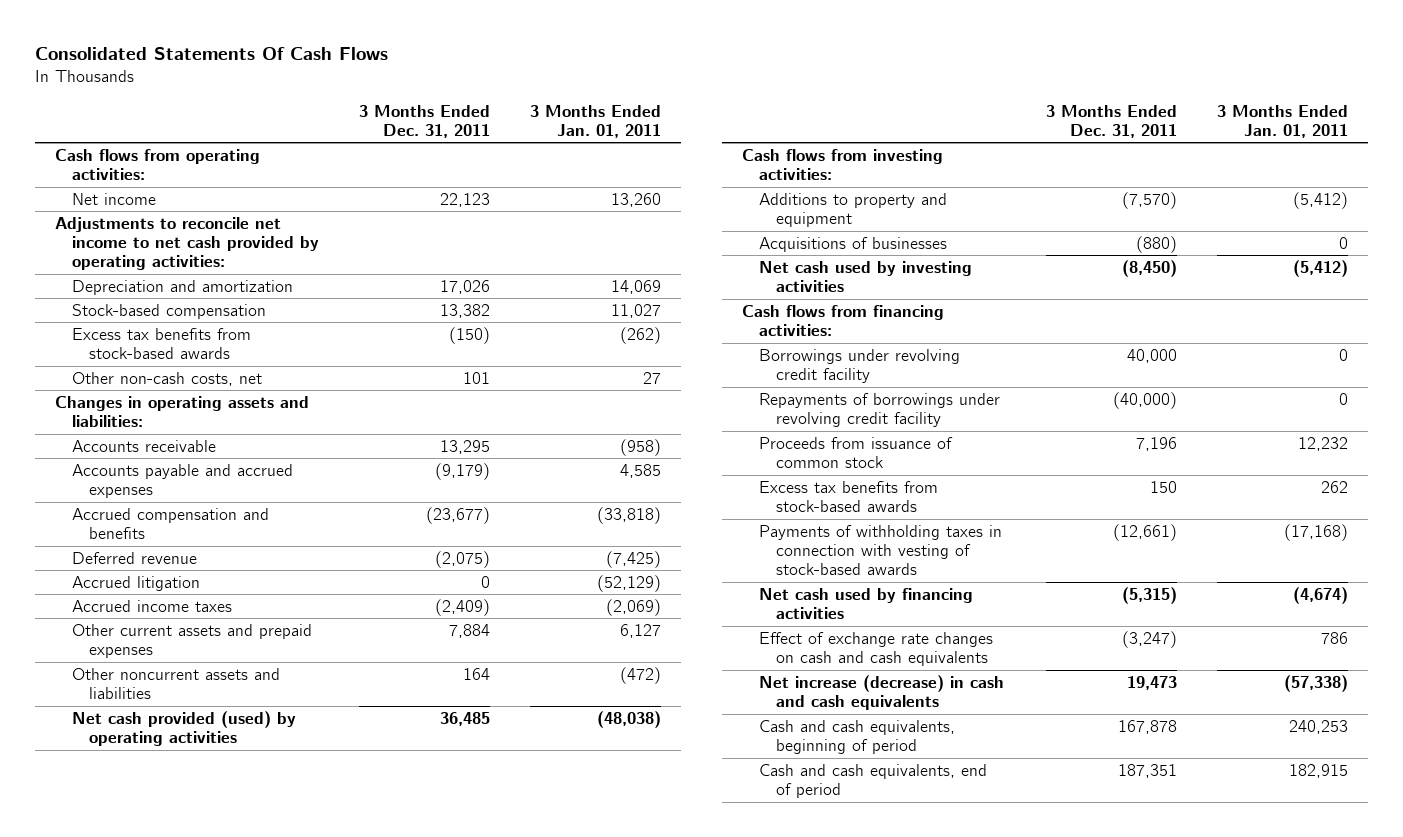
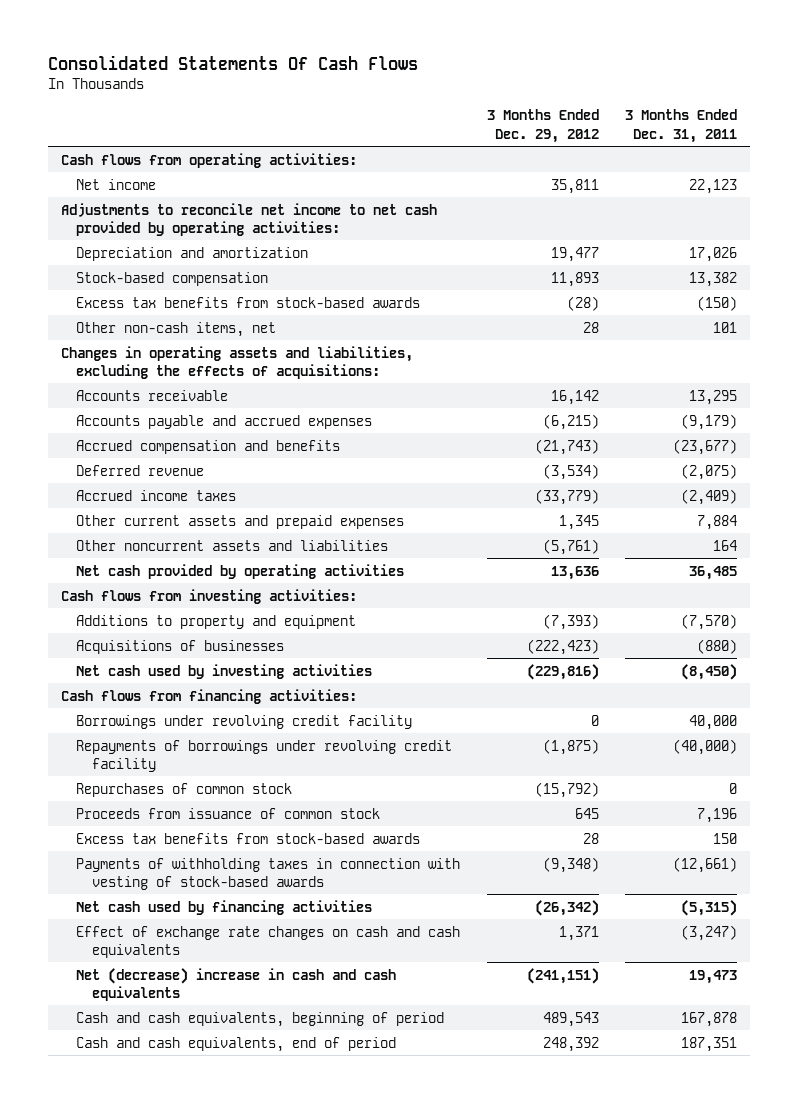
[529,104,661,138] 3 Months Ended Jan. 01, 2011 -> none
none -> [486,109,599,143] 3 Months Ended Dec. 29, 2012
[71,371,262,386] Other non-cash costs, net -> [76,321,277,337] Other non-cash items, net
[54,395,309,428] Changes in operating assets and liabilities: -> [60,345,413,379] Changes in operating assets and liabilities, excluding the effects of acquisitions:
[71,575,200,591] Accrued litigation -> none
[71,710,296,747] Net cash provided (used) by operating activities -> [76,563,405,579] Net cash provided by operating activities
none -> [76,782,293,797] Repurchases of common stock
[758,674,1004,711] Net increase (decrease) in cash and cash equivalents -> [76,967,397,1001] Net (decrease) increase in cash and cash equivalents

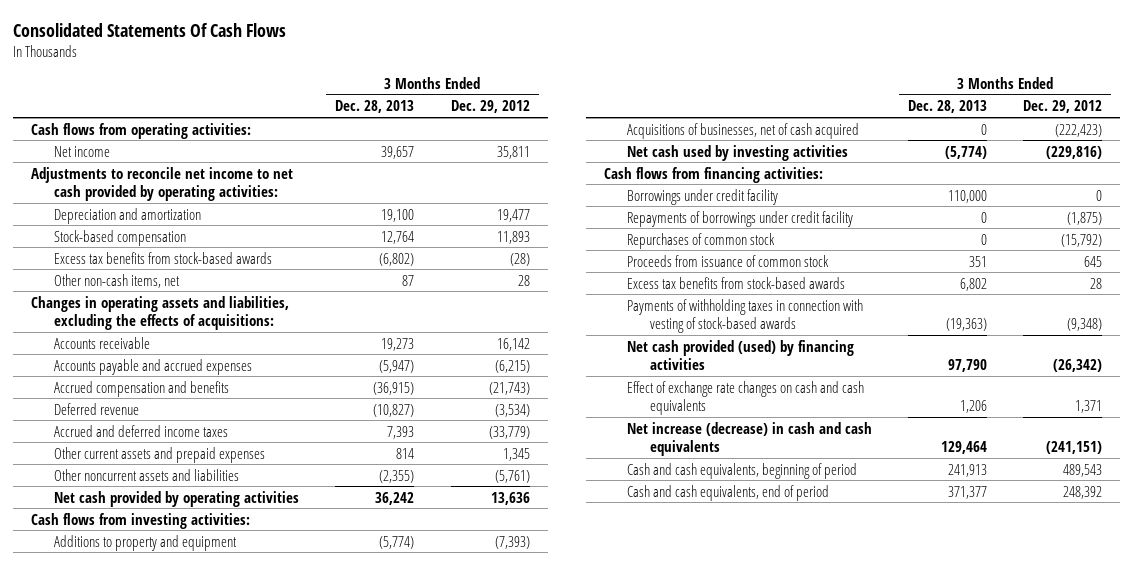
[624,109,737,143] 3 Months Ended Dec. 31, 2011 -> none
none -> [335,100,415,114] Dec. 28, 2013
[76,489,237,501] Accrued income taxes -> [54,424,229,437] Accrued and deferred income taxes
[76,639,285,654] Acquisitions of businesses -> [626,122,859,139] Acquisitions of businesses, net of cash acquired
[76,714,413,729] Borrowings under revolving credit facility -> [626,188,778,205] Borrowings under credit facility
[76,739,453,772] Repayments of borrowings under revolving credit facility -> [626,210,853,227] Repayments of borrowings under credit facility
[76,899,373,915] Net cash used by financing activities -> [626,339,854,370] Net cash provided (used) by financing activities
[76,967,397,1001] Net (decrease) increase in cash and cash equivalents -> [626,421,872,456] Net increase (decrease) in cash and cash equivalents

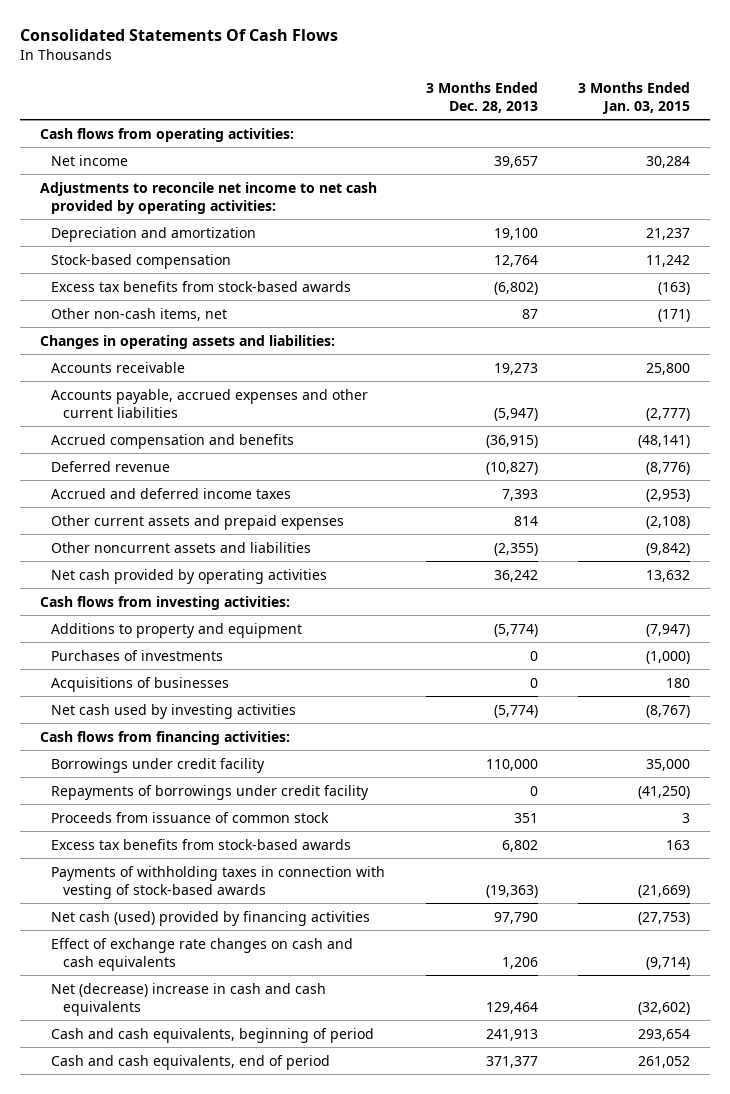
[450,100,530,114] Dec. 29, 2012 -> none
none -> [577,81,690,114] 3 Months Ended Jan. 03, 2015
[31,295,290,330] Changes in operating assets and liabilities, excluding the effects of acquisitions: -> [39,334,335,349] Changes in operating assets and liabilities:
[54,358,253,375] Accounts payable and accrued expenses -> [51,388,369,418] Accounts payable, accrued expenses and other current liabilities
none -> [51,649,224,661] Purchases of investments
[626,122,859,139] Acquisitions of businesses, net of cash acquired -> [51,676,230,692] Acquisitions of businesses
[626,232,775,249] Repurchases of common stock -> none
[626,339,854,370] Net cash provided (used) by financing activities -> [51,910,371,926] Net cash (used) provided by financing activities
[626,421,872,456] Net increase (decrease) in cash and cash equivalents -> [51,982,327,1016] Net (decrease) increase in cash and cash equivalents

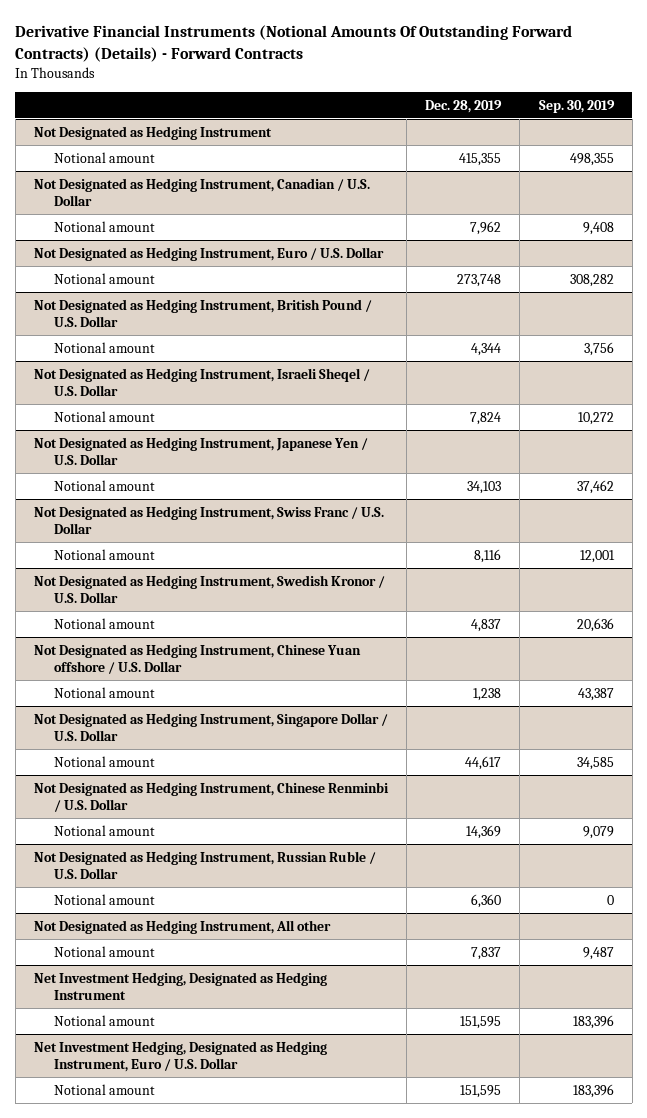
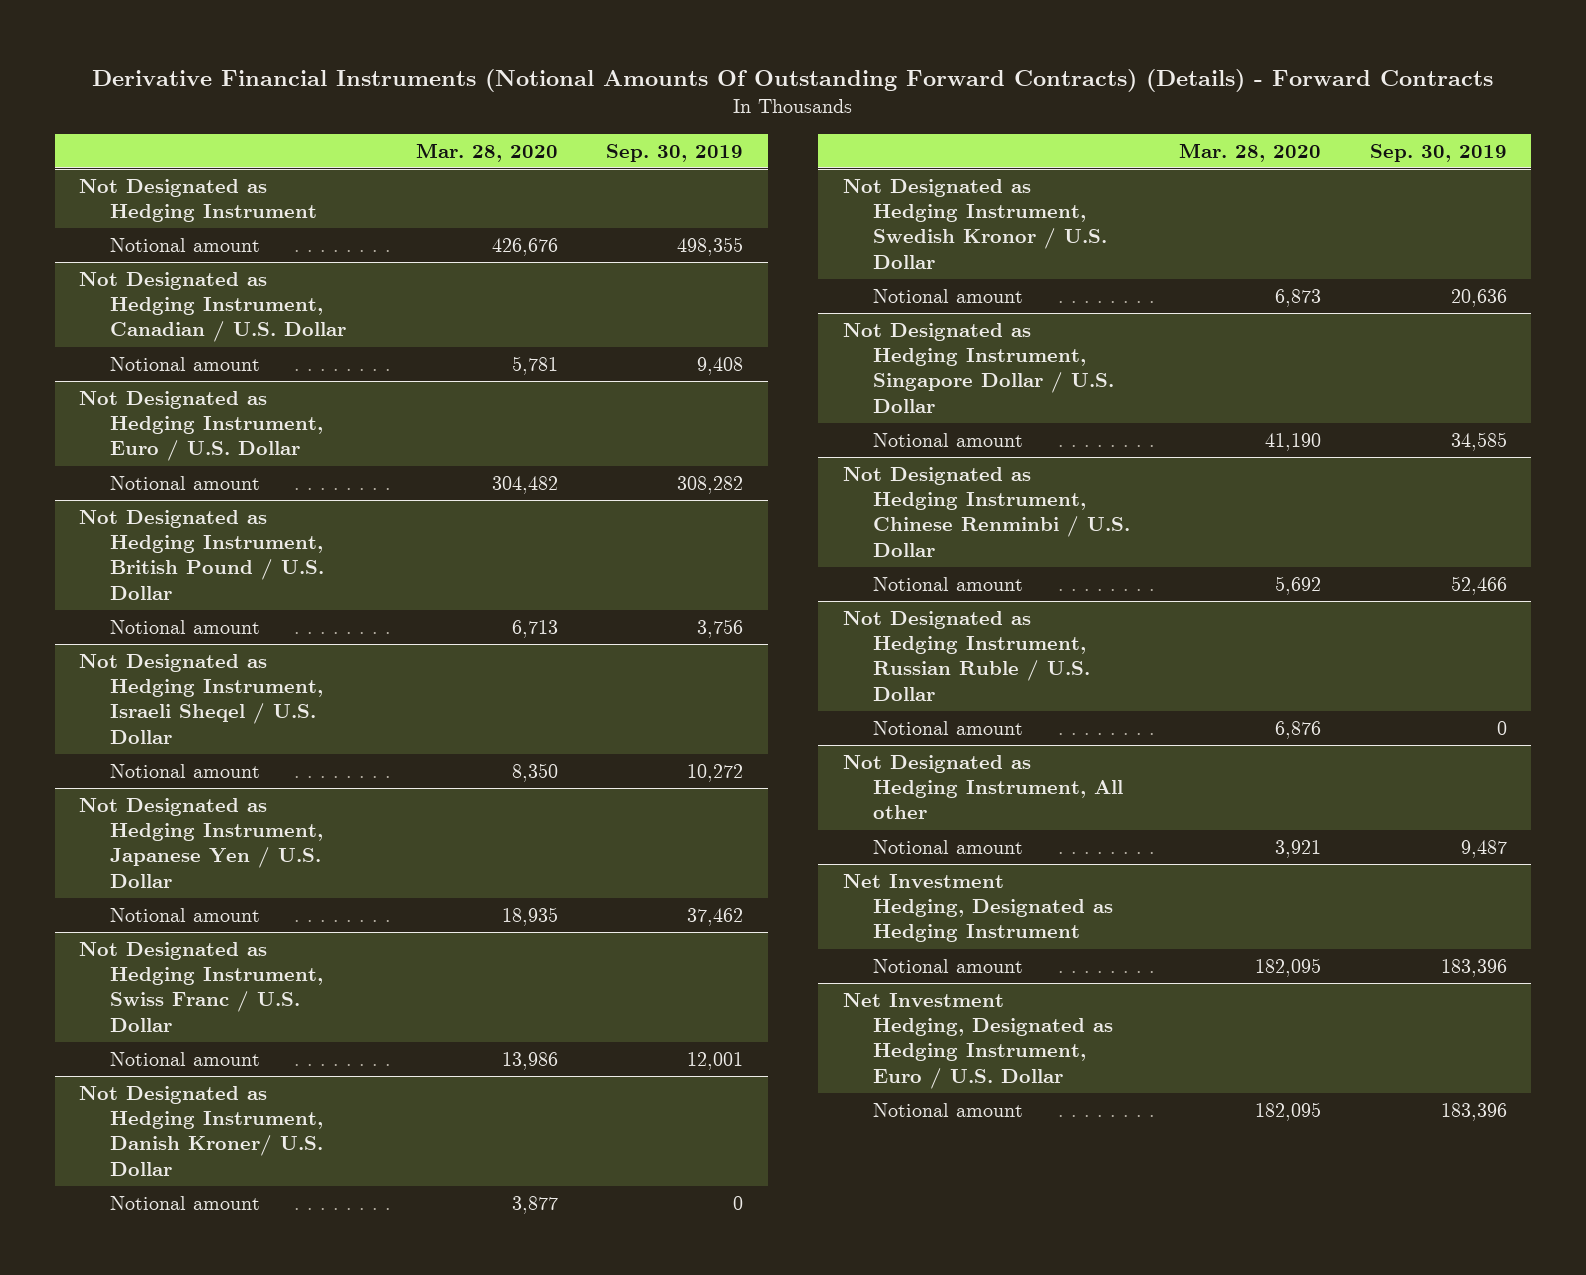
[425,99,503,113] Dec. 28, 2019 -> none
none -> [415,142,558,162] Mar. 28, 2020
none -> [79,1086,324,1176] Not Designated as Hedging Instrument, Danish Kroner/ U.S. Dollar
none -> [110,1196,261,1211] Notional amount
[33,643,361,674] Not Designated as Hedging Instrument, Chinese Yuan offshore / U.S. Dollar -> none
[54,686,156,698] Notional amount -> none
[582,825,614,839] 9,079 -> [1450,576,1507,596] 52,466

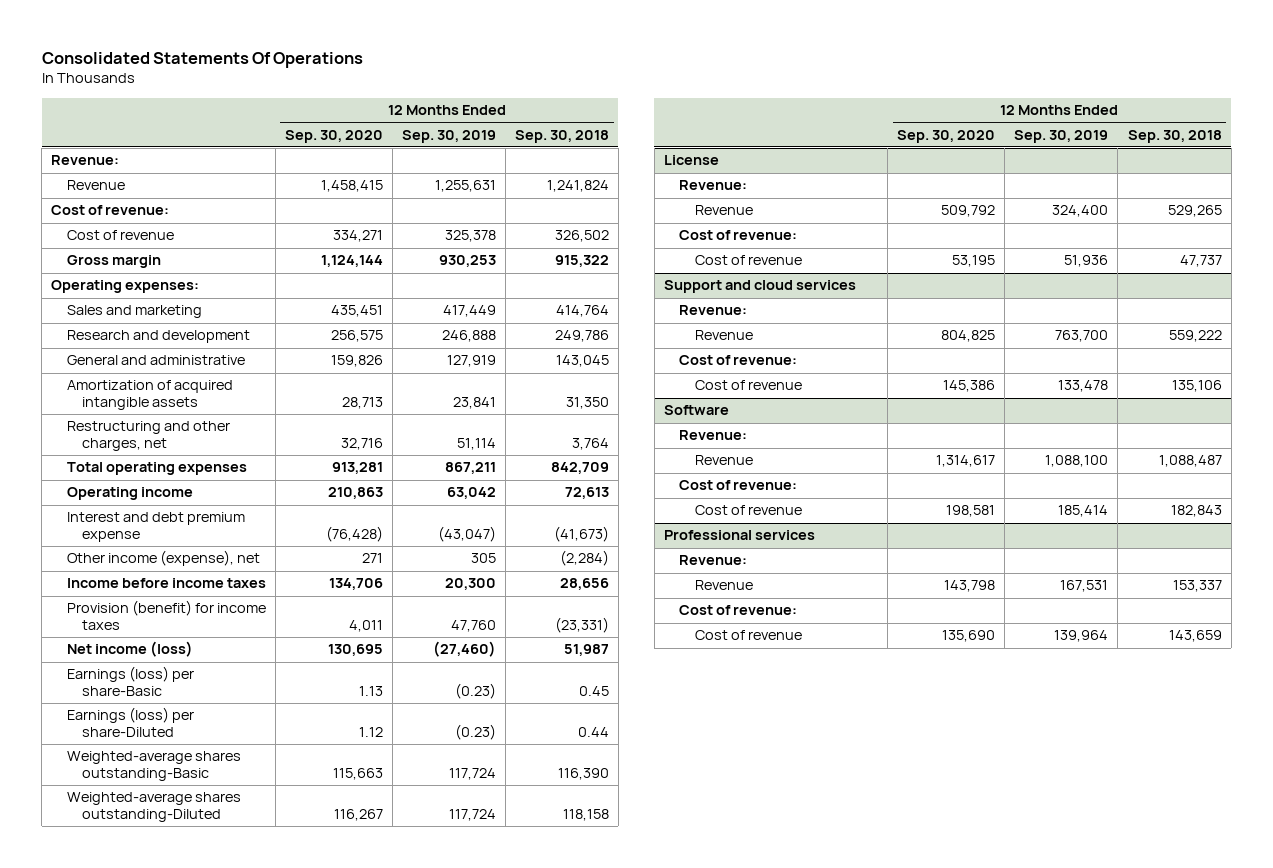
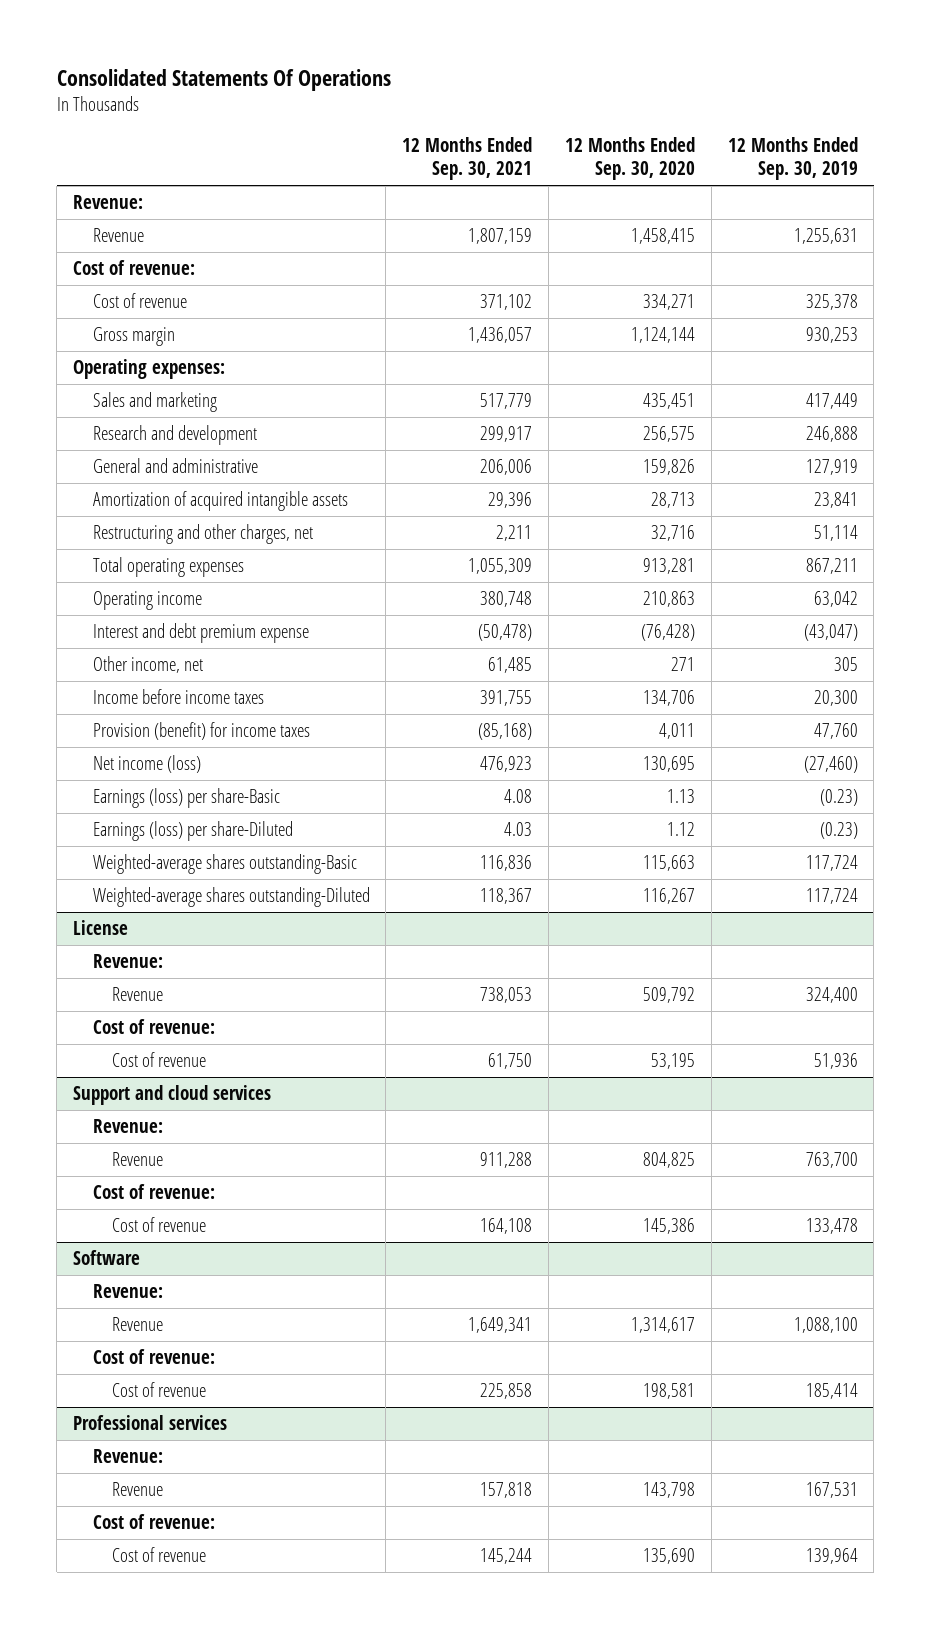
[514,129,609,143] Sep. 30, 2018 -> none
none -> [402,137,533,181] 12 Months Ended Sep. 30, 2021
[66,550,260,567] Other income (expense), net -> [92,655,203,673] Other income, net

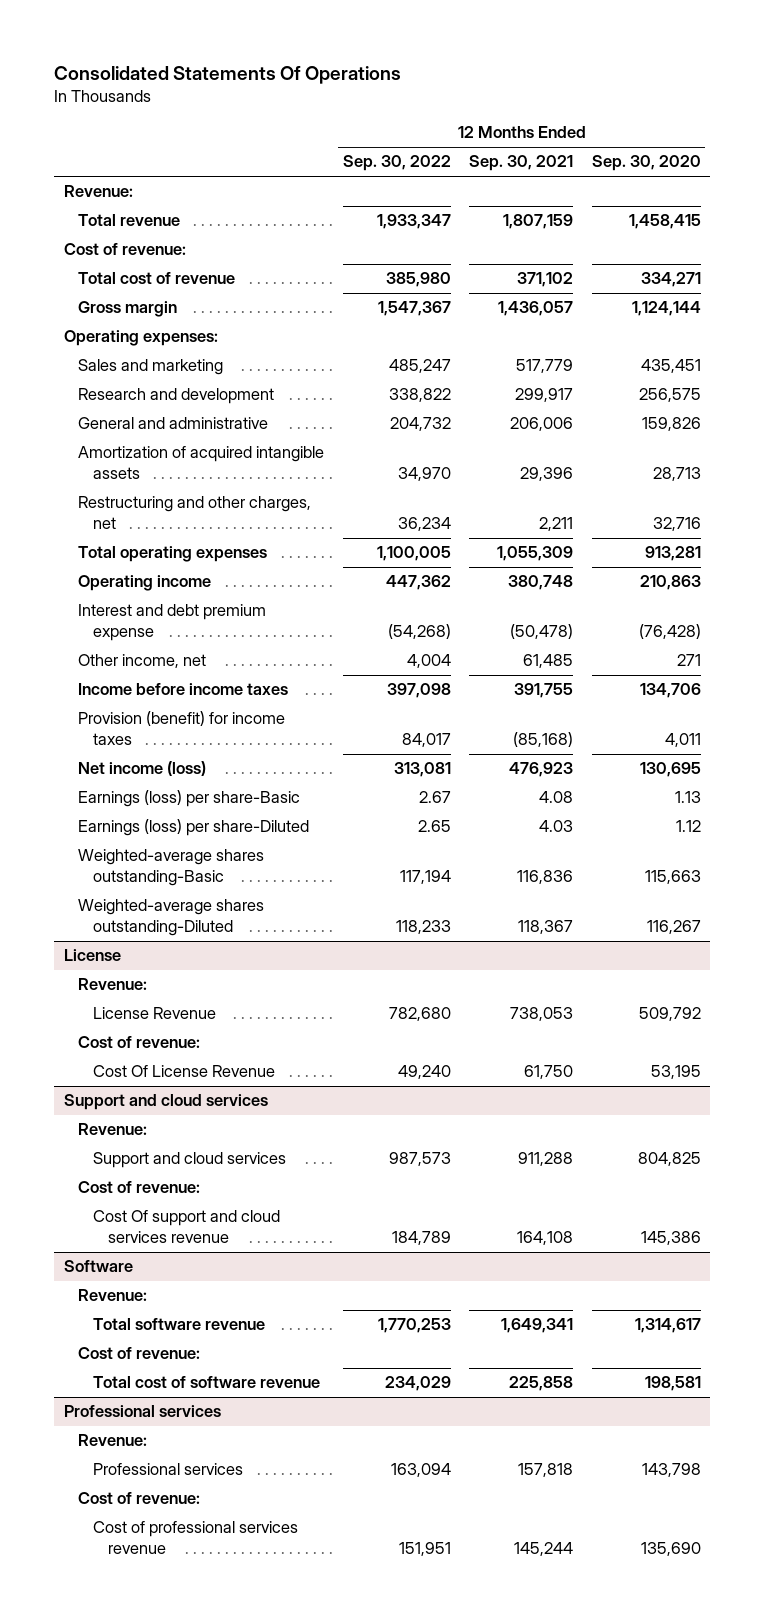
[727,137,858,181] 12 Months Ended Sep. 30, 2019 -> none
none -> [342,155,451,172] Sep. 30, 2022
[92,227,144,242] Revenue -> [78,214,181,227] Total revenue
[92,292,187,308] Cost of revenue -> [78,272,236,285] Total cost of revenue
[111,986,163,1001] Revenue -> [92,1007,216,1020] License Revenue
[111,1051,206,1067] Cost of revenue -> [92,1065,275,1078] Cost Of License Revenue
[111,1151,163,1166] Revenue -> [92,1152,286,1169] Support and cloud services
[111,1216,206,1232] Cost of revenue -> [92,1210,280,1244] Cost Of support and cloud services revenue
[111,1316,163,1331] Revenue -> [92,1318,265,1331] Total software revenue
[111,1381,206,1397] Cost of revenue -> [92,1376,320,1389] Total cost of software revenue
[111,1481,163,1496] Revenue -> [92,1463,243,1476] Professional services
[111,1546,206,1562] Cost of revenue -> [92,1521,298,1555] Cost of professional services revenue

